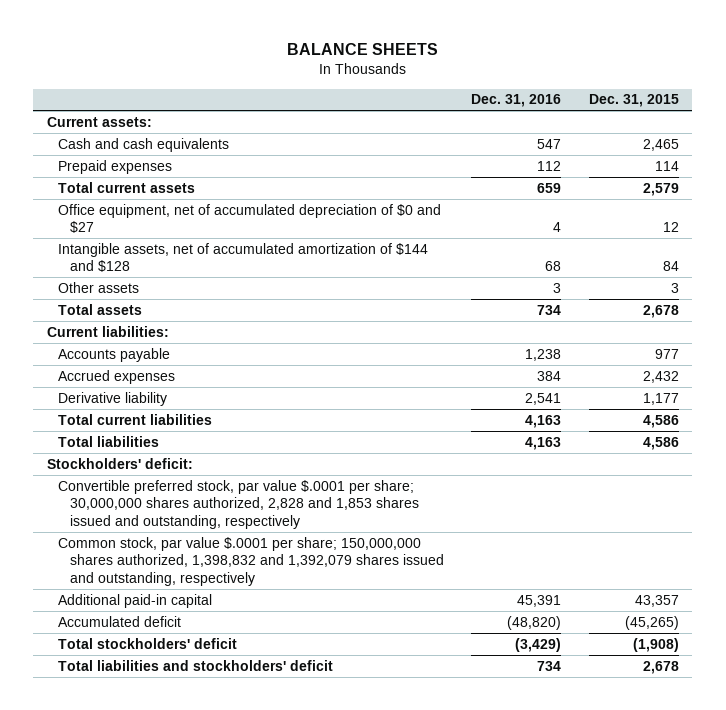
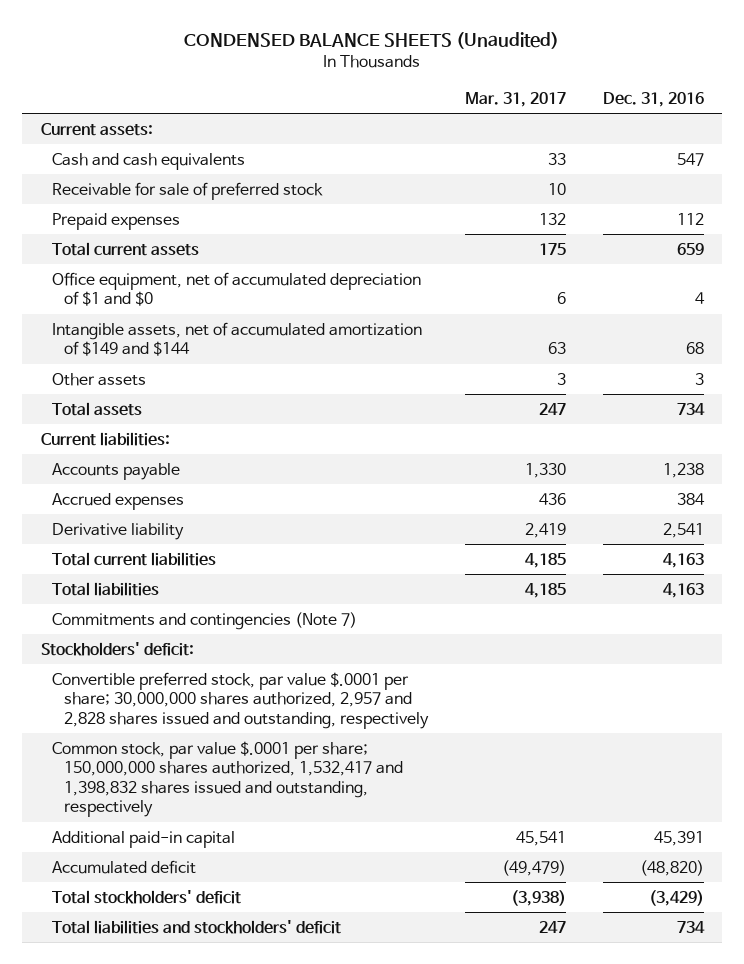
[286,43,438,56] BALANCE SHEETS -> [184,32,560,50] CONDENSED BALANCE SHEETS (Unaudited)
[588,94,679,108] Dec. 31, 2015 -> none
none -> [464,91,566,107] Mar. 31, 2017
none -> [52,181,324,200] Receivable for sale of preferred stock
[58,203,442,234] Office equipment, net of accumulated depreciation of $0 and $27 -> [52,271,422,307] Office equipment, net of accumulated depreciation of $1 and $0
[58,242,429,273] Intangible assets, net of accumulated amortization of $144 and $128 -> [52,321,423,357] Intangible assets, net of accumulated amortization of $149 and $144
none -> [52,611,358,630] Commitments and contingencies (Note 7)
[58,479,419,529] Convertible preferred stock, par value $.0001 per share; 30,000,000 shares authorized, 2,828 and 1,853 shares issued and outstanding, respectively -> [52,671,429,729] Convertible preferred stock, par value $.0001 per share; 30,000,000 shares authorized, 2,957 and 2,828 shares issued and outstanding, respectively
[58,536,444,586] Common stock, par value $.0001 per share; 150,000,000 shares authorized, 1,398,832 and 1,392,079 shares issued and outstanding, respectively -> [52,740,403,818] Common stock, par value $.0001 per share; 150,000,000 shares authorized, 1,532,417 and 1,398,832 shares issued and outstanding, respectively

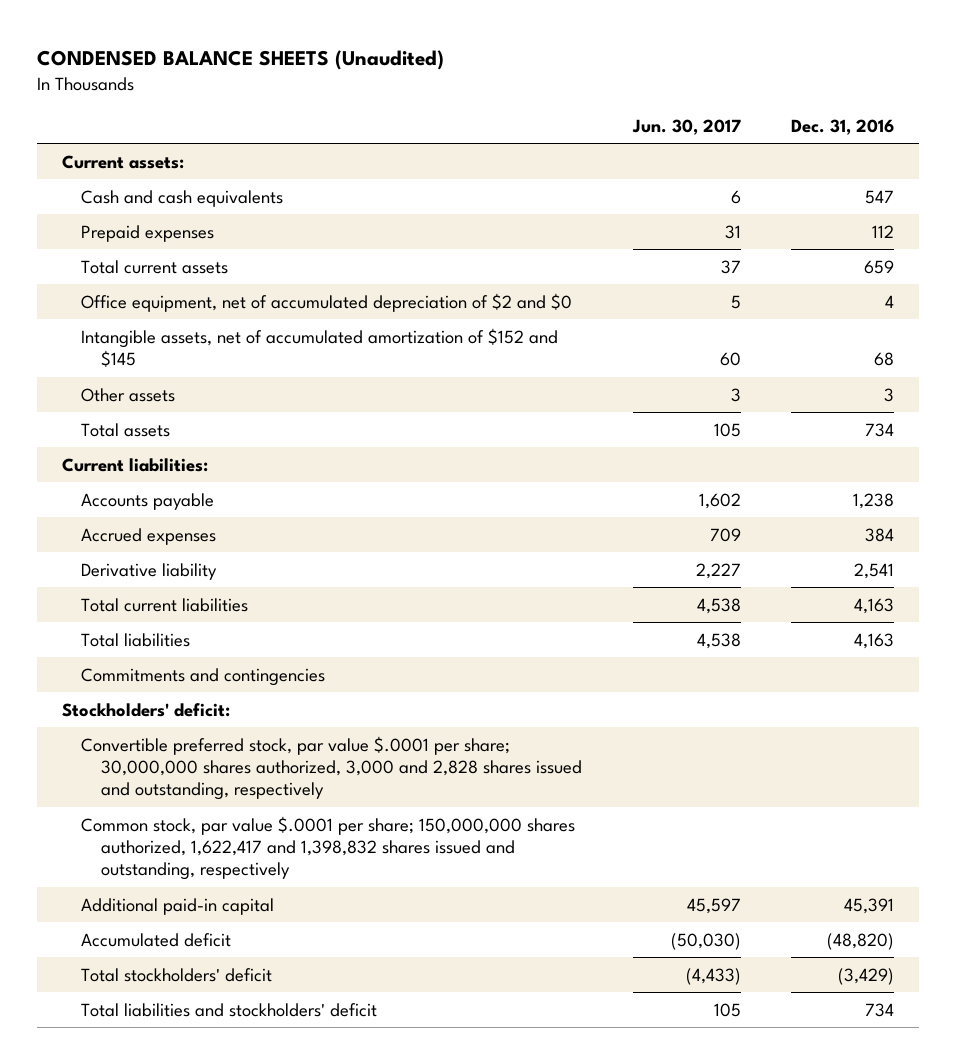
[464,91,566,107] Mar. 31, 2017 -> none
none -> [631,118,741,135] Jun. 30, 2017
[52,181,324,200] Receivable for sale of preferred stock -> none
[52,271,422,307] Office equipment, net of accumulated depreciation of $1 and $0 -> [81,292,573,312] Office equipment, net of accumulated depreciation of $2 and $0
[52,321,423,357] Intangible assets, net of accumulated amortization of $149 and $144 -> [81,327,559,368] Intangible assets, net of accumulated amortization of $152 and $145
[52,611,358,630] Commitments and contingencies (Note 7) -> [81,667,326,686] Commitments and contingencies
[52,671,429,729] Convertible preferred stock, par value $.0001 per share; 30,000,000 shares authorized, 2,957 and 2,828 shares issued and outstanding, respectively -> [81,735,582,801] Convertible preferred stock, par value $.0001 per share; 30,000,000 shares authorized, 3,000 and 2,828 shares issued and outstanding, respectively
[52,740,403,818] Common stock, par value $.0001 per share; 150,000,000 shares authorized, 1,532,417 and 1,398,832 shares issued and outstanding, respectively -> [81,815,576,881] Common stock, par value $.0001 per share; 150,000,000 shares authorized, 1,622,417 and 1,398,832 shares issued and outstanding, respectively

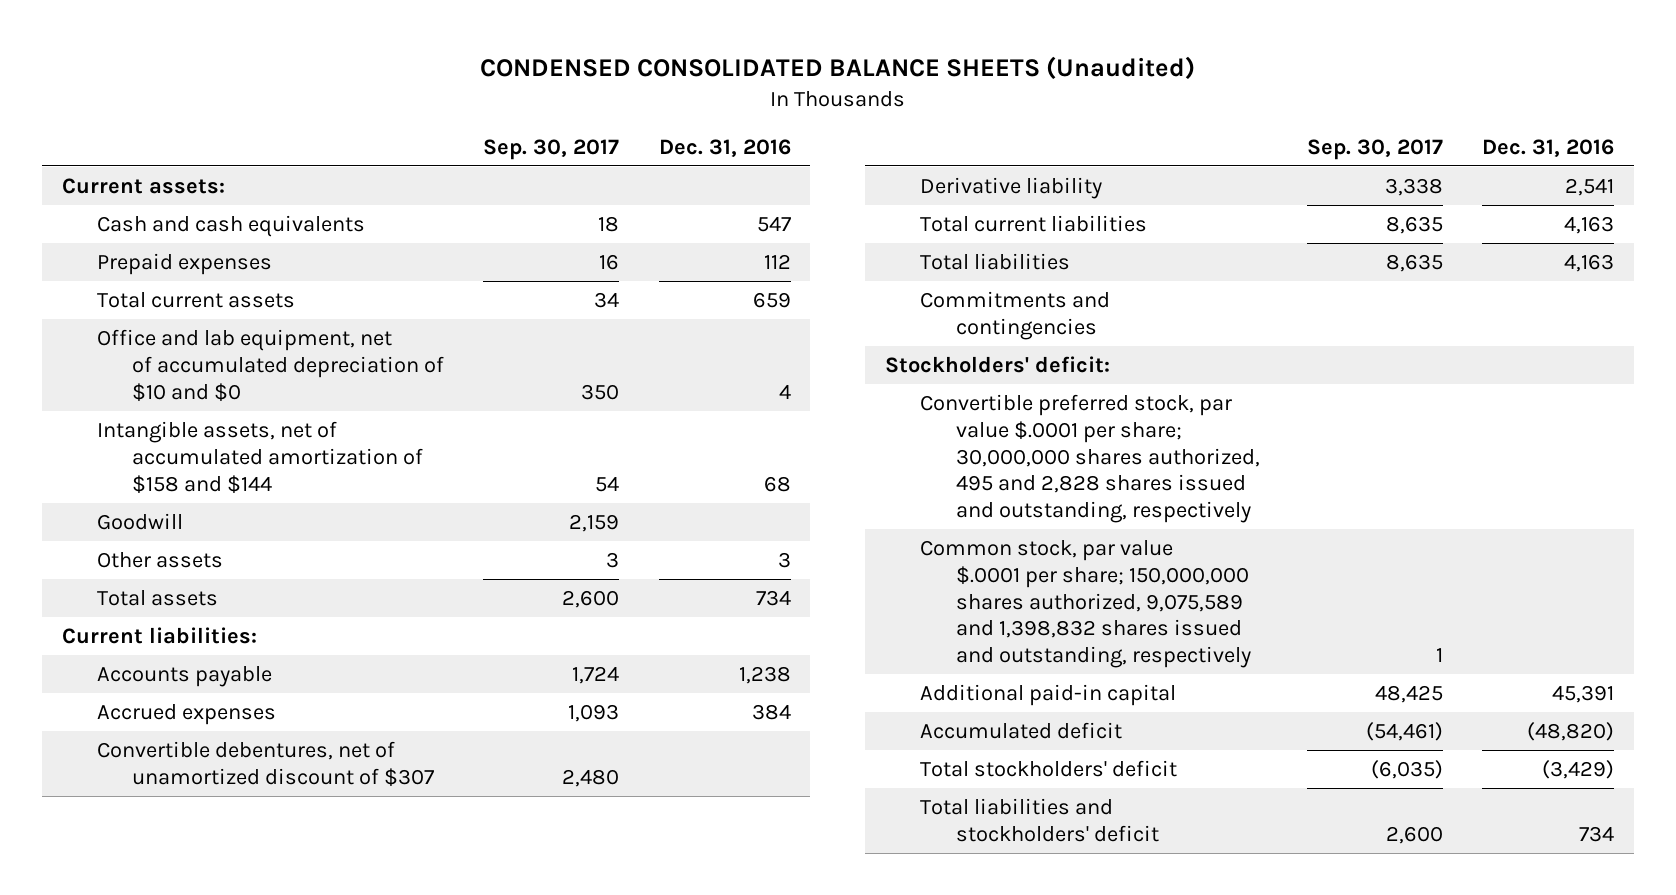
[36,49,444,70] CONDENSED BALANCE SHEETS (Unaudited) -> [479,56,1195,81] CONDENSED CONSOLIDATED BALANCE SHEETS (Unaudited)
[631,118,741,135] Jun. 30, 2017 -> none
none -> [483,138,620,160] Sep. 30, 2017
[81,292,573,312] Office equipment, net of accumulated depreciation of $2 and $0 -> [96,328,444,402] Office and lab equipment, net of accumulated depreciation of $10 and $0
[81,327,559,368] Intangible assets, net of accumulated amortization of $152 and $145 -> [96,420,423,494] Intangible assets, net of accumulated amortization of $158 and $144
none -> [96,512,183,530] Goodwill
none -> [96,740,434,787] Convertible debentures, net of unamortized discount of $307
[81,735,582,801] Convertible preferred stock, par value $.0001 per share; 30,000,000 shares authorized, 3,000 and 2,828 shares issued and outstanding, respectively -> [920,393,1260,524] Convertible preferred stock, par value $.0001 per share; 30,000,000 shares authorized, 495 and 2,828 shares issued and outstanding, respectively
[81,815,576,881] Common stock, par value $.0001 per share; 150,000,000 shares authorized, 1,622,417 and 1,398,832 shares issued and outstanding, respectively -> [920,539,1251,669] Common stock, par value $.0001 per share; 150,000,000 shares authorized, 9,075,589 and 1,398,832 shares issued and outstanding, respectively

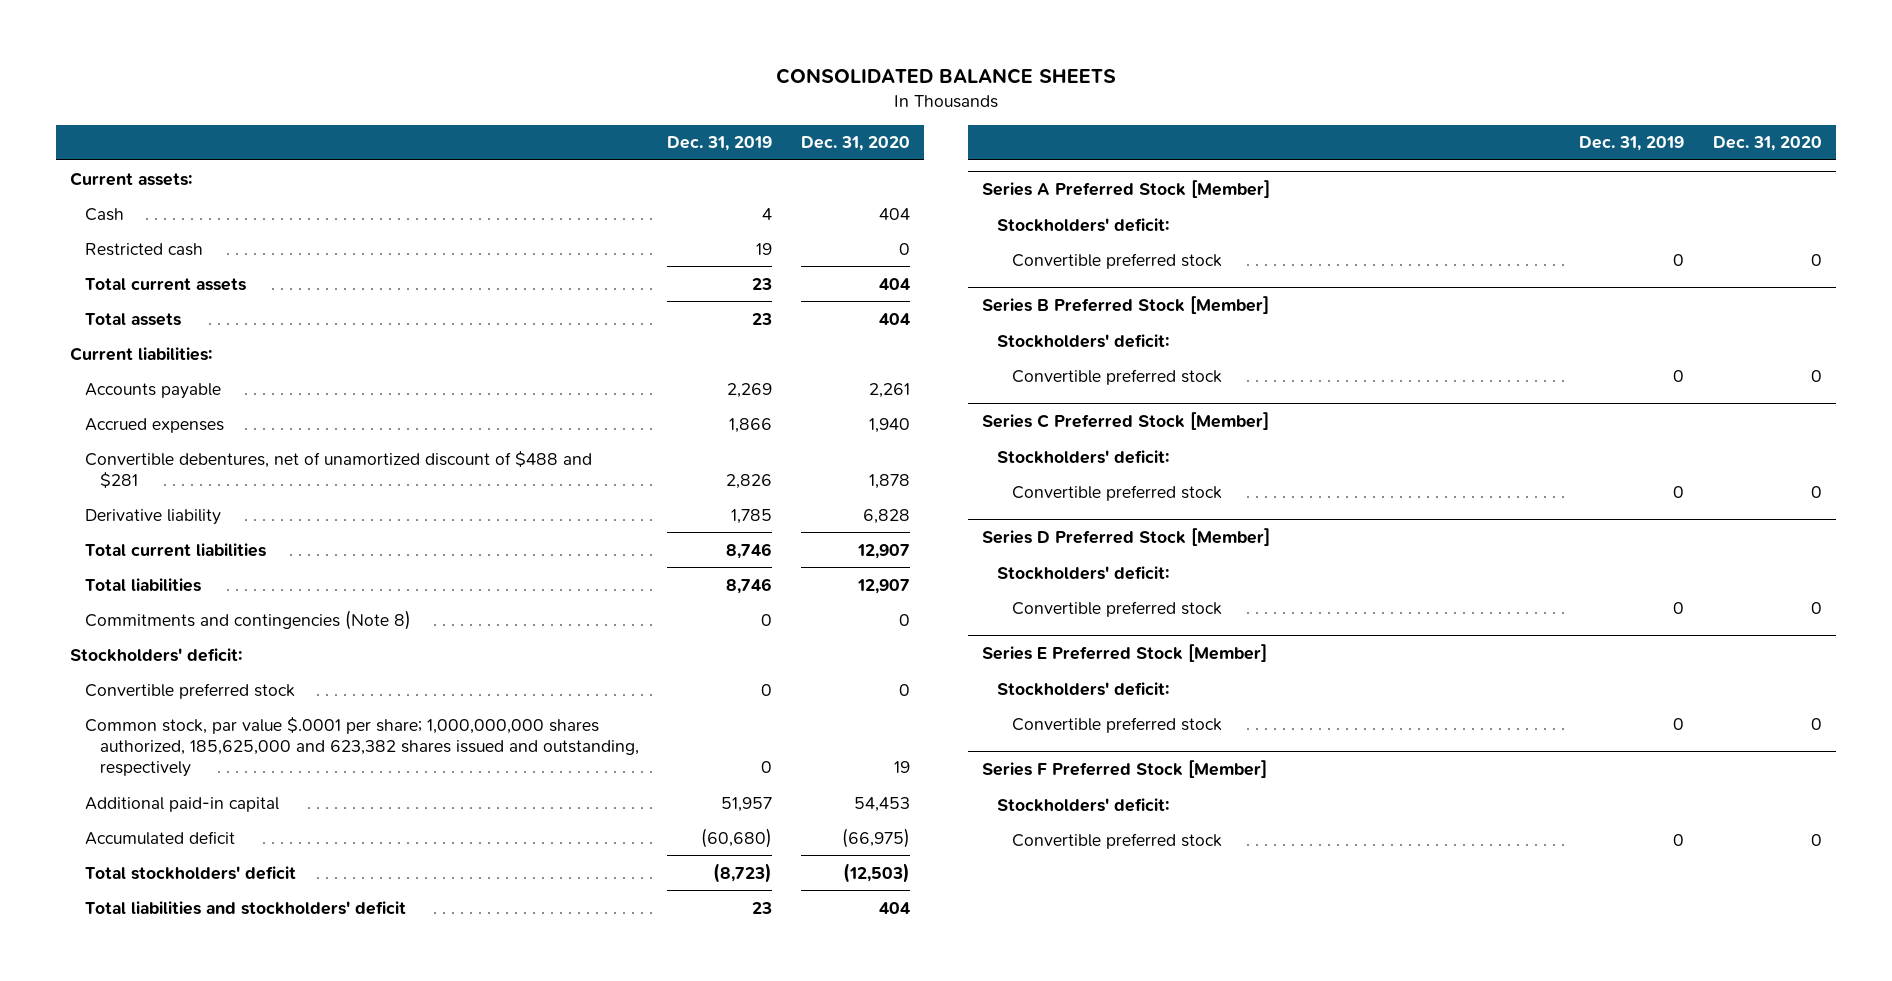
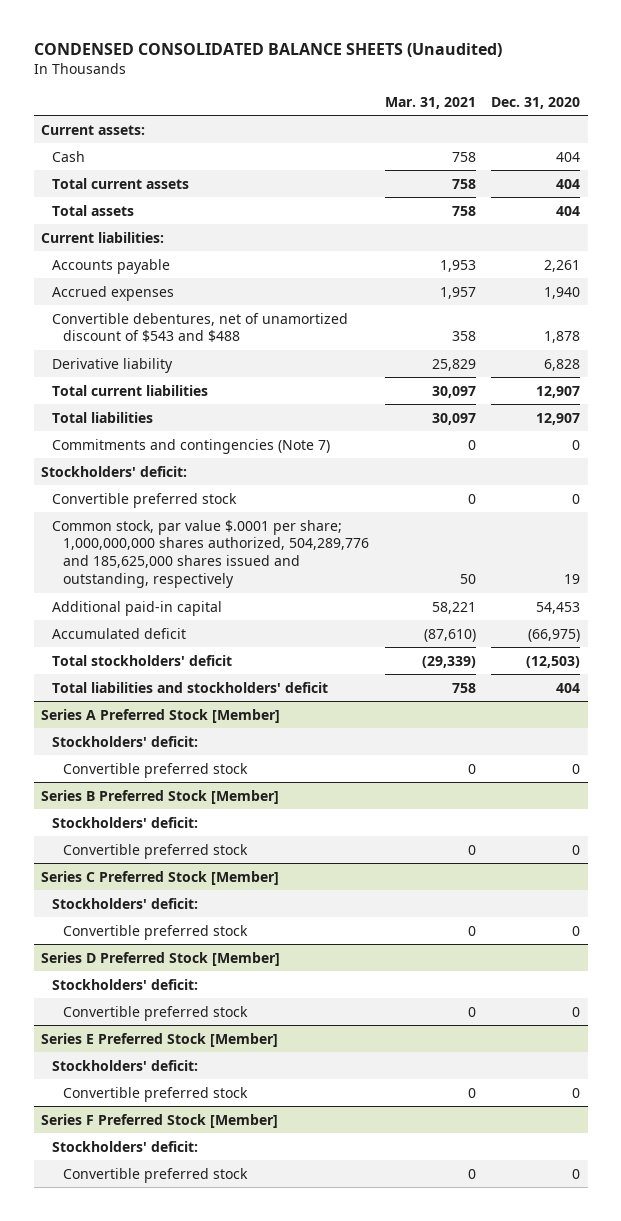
[776,68,1117,85] CONSOLIDATED BALANCE SHEETS -> [33,43,502,58] CONDENSED CONSOLIDATED BALANCE SHEETS (Unaudited)
[667,136,773,152] Dec. 31, 2019 -> none
none -> [384,96,476,109] Mar. 31, 2021
[85,242,204,256] Restricted cash -> none
[85,450,593,489] Convertible debentures, net of unamortized discount of $488 and $281 -> [52,312,349,343] Convertible debentures, net of unamortized discount of $543 and $488
[85,609,412,630] Commitments and contingencies (Note 8) -> [52,438,331,454] Commitments and contingencies (Note 7)
[85,716,639,778] Common stock, par value $.0001 per share; 1,000,000,000 shares authorized, 185,625,000 and 623,382 shares issued and outstanding, respectively -> [52,519,370,588] Common stock, par value $.0001 per share; 1,000,000,000 shares authorized, 504,289,776 and 185,625,000 shares issued and outstanding, respectively

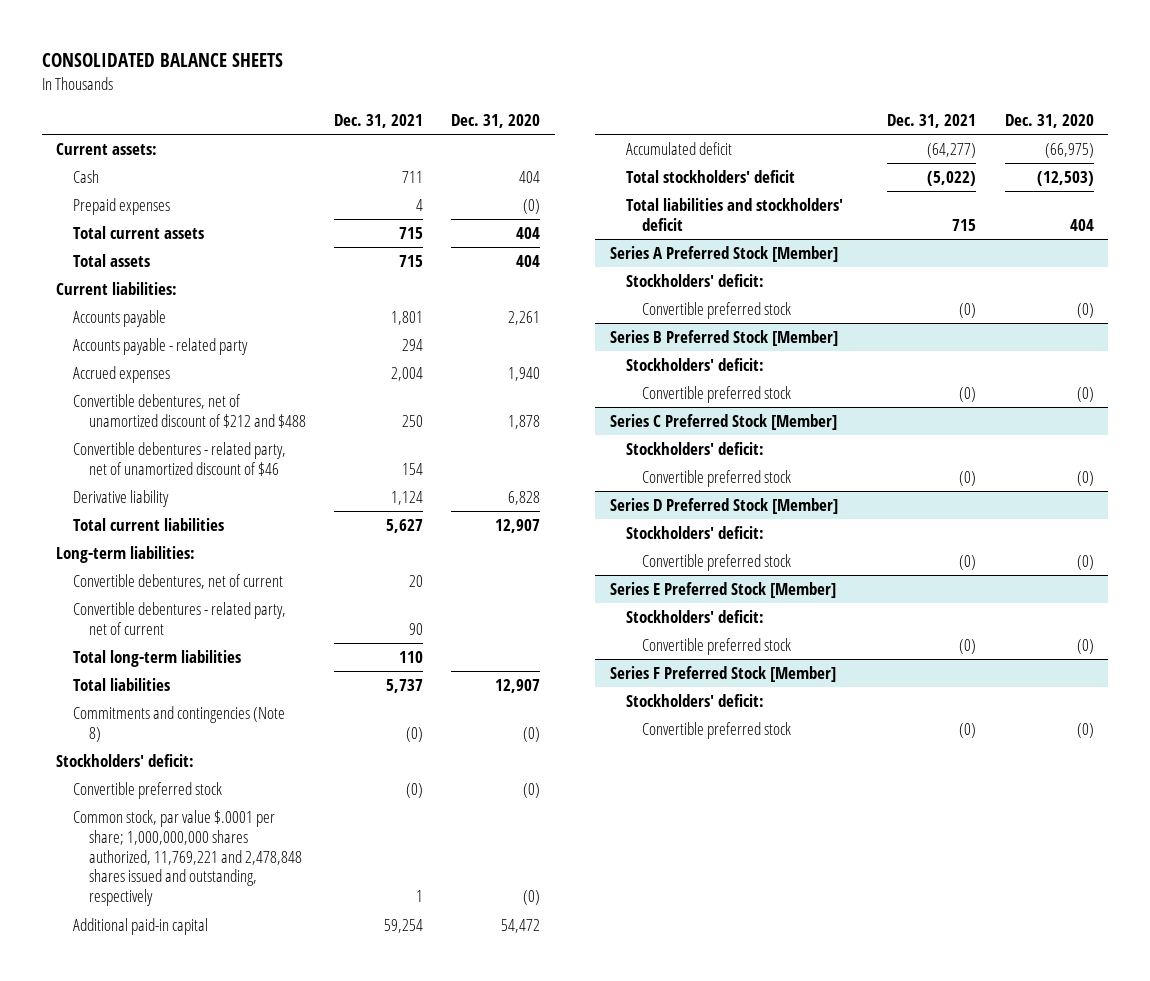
[33,43,502,58] CONDENSED CONSOLIDATED BALANCE SHEETS (Unaudited) -> [42,53,284,68] CONSOLIDATED BALANCE SHEETS
[384,96,476,109] Mar. 31, 2021 -> none
none -> [334,113,424,128] Dec. 31, 2021
none -> [72,198,170,216] Prepaid expenses
none -> [72,338,248,356] Accounts payable - related party
[52,312,349,343] Convertible debentures, net of unamortized discount of $543 and $488 -> [72,394,306,428] Convertible debentures, net of unamortized discount of $212 and $488
none -> [72,442,286,476] Convertible debentures - related party, net of unamortized discount of $46
none -> [56,546,196,564] Long-term liabilities:
none -> [72,574,283,590] Convertible debentures, net of current
none -> [72,602,286,635] Convertible debentures - related party, net of current
none -> [72,650,241,668] Total long-term liabilities
[52,438,331,454] Commitments and contingencies (Note 7) -> [72,706,285,742] Commitments and contingencies (Note 8)
[571,439,580,450] 0 -> [523,726,541,742] (0)
[571,493,580,504] 0 -> [523,783,541,799] (0)
[52,519,370,588] Common stock, par value $.0001 per share; 1,000,000,000 shares authorized, 504,289,776 and 185,625,000 shares issued and outstanding, respectively -> [72,810,302,907] Common stock, par value $.0001 per share; 1,000,000,000 shares authorized, 11,769,221 and 2,478,848 shares issued and outstanding, respectively
[563,573,580,584] 19 -> [523,890,541,906] (0)
[535,601,580,614] 54,453 -> [501,919,541,934] 54,472
[571,763,580,774] 0 -> [1076,303,1094,319] (0)
[571,844,580,855] 0 -> [1076,387,1094,403] (0)
[571,925,580,936] 0 -> [1076,471,1094,487] (0)
[571,1006,580,1017] 0 -> [1076,555,1094,571] (0)
[571,1087,580,1098] 0 -> [1076,639,1094,655] (0)
[571,1168,580,1179] 0 -> [1076,723,1094,739] (0)

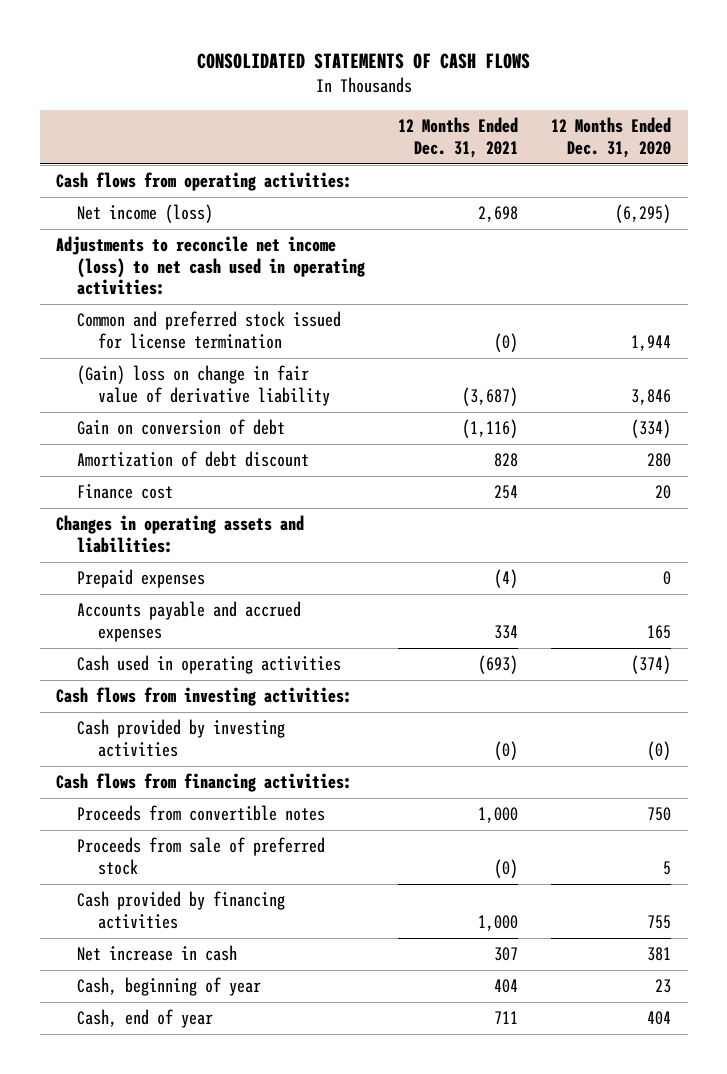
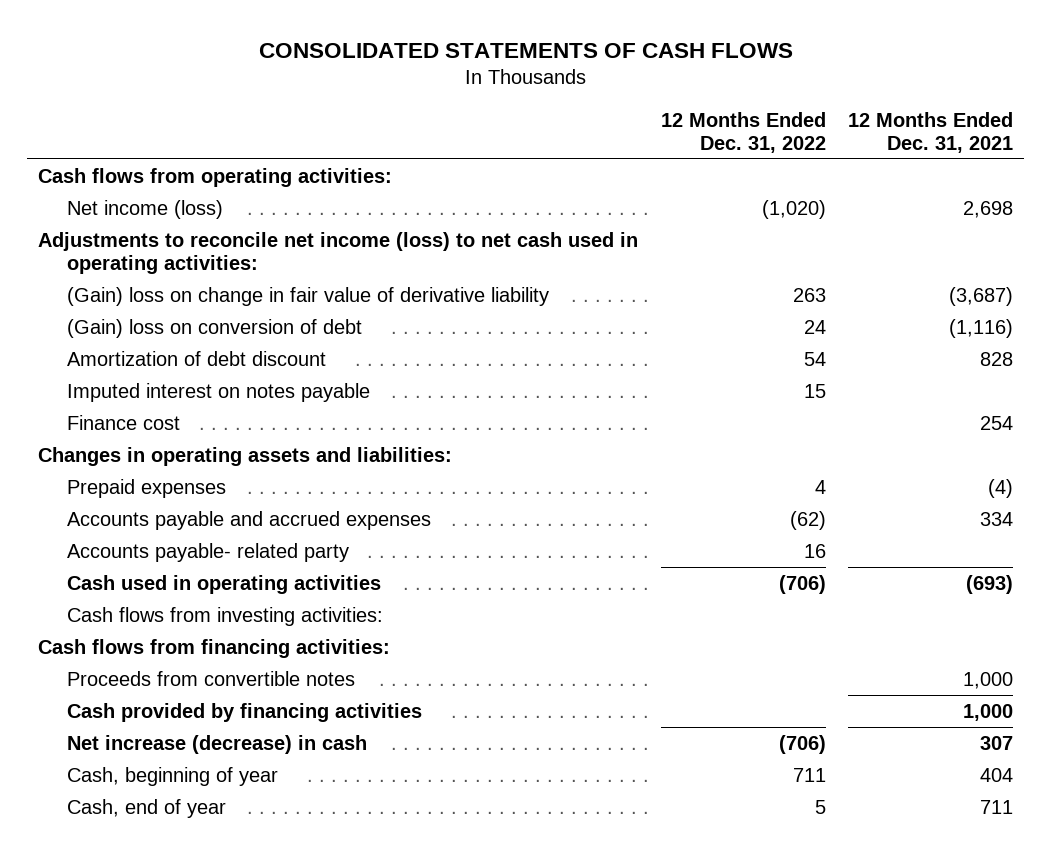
[551,117,672,158] 12 Months Ended Dec. 31, 2020 -> none
none -> [660,111,826,153] 12 Months Ended Dec. 31, 2022
[77,311,342,349] Common and preferred stock issued for license termination -> none
[77,419,286,436] Gain on conversion of debt -> [67,318,363,338] (Gain) loss on conversion of debt
none -> [67,382,371,402] Imputed interest on notes payable
none -> [67,542,350,562] Accounts payable- related party
[77,719,286,757] Cash provided by investing activities -> none
[77,837,326,875] Proceeds from sale of preferred stock -> none
[77,945,238,962] Net increase in cash -> [67,734,368,754] Net increase (decrease) in cash

